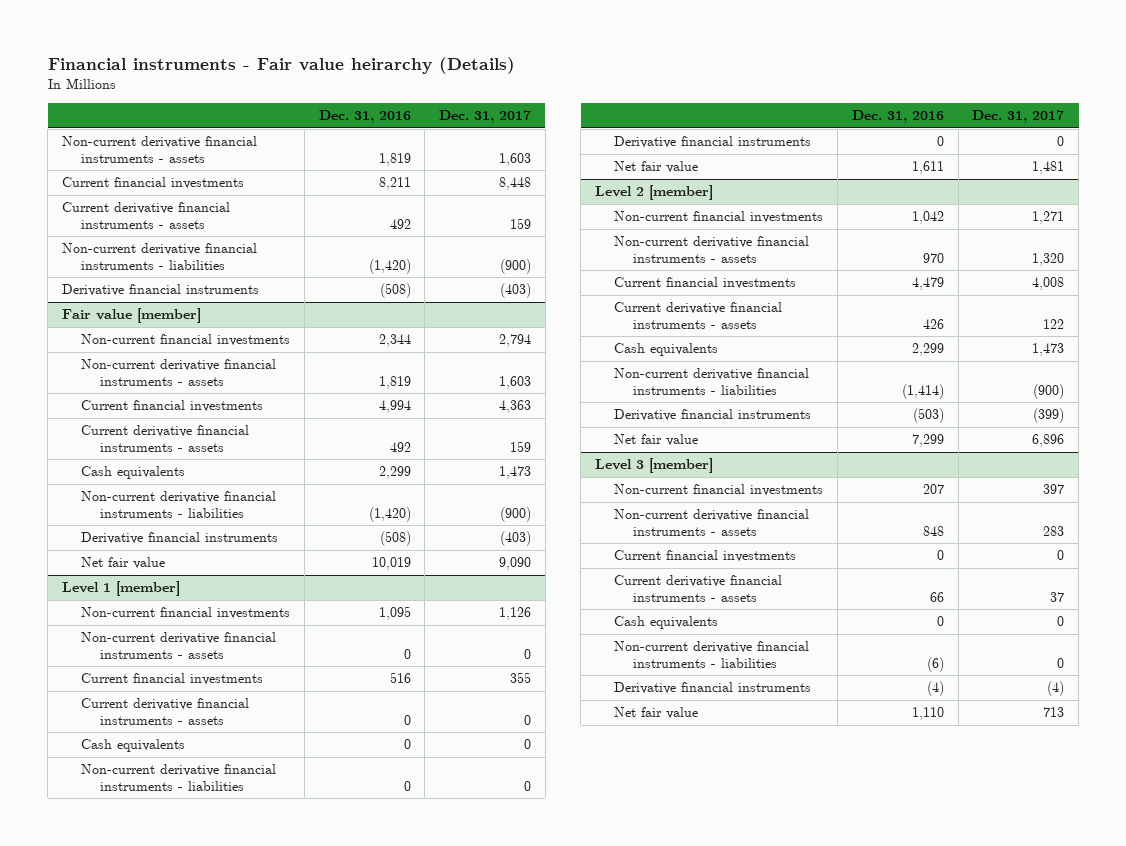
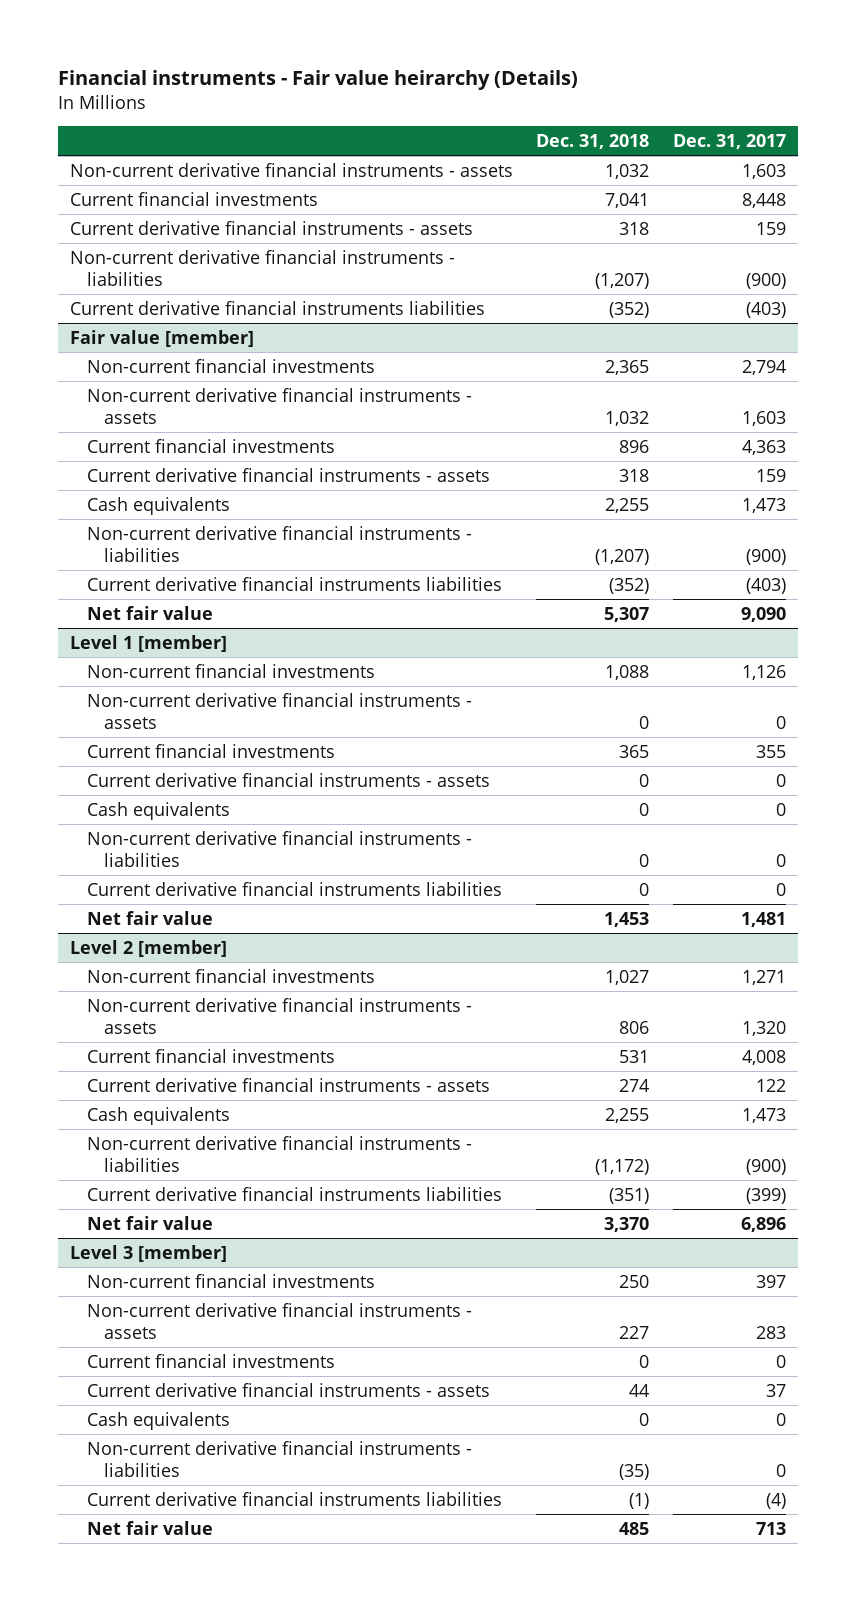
[318,110,411,124] Dec. 31, 2016 -> none
none -> [536,133,650,149] Dec. 31, 2018
[62,284,260,297] Derivative financial instruments -> [69,300,485,315] Current derivative financial instruments liabilities
[81,532,279,545] Derivative financial instruments -> [86,576,502,591] Current derivative financial instruments liabilities
[614,136,812,149] Derivative financial instruments -> [86,881,502,896] Current derivative financial instruments liabilities
[614,409,812,422] Derivative financial instruments -> [86,1186,502,1201] Current derivative financial instruments liabilities
[614,682,812,695] Derivative financial instruments -> [86,1491,502,1506] Current derivative financial instruments liabilities

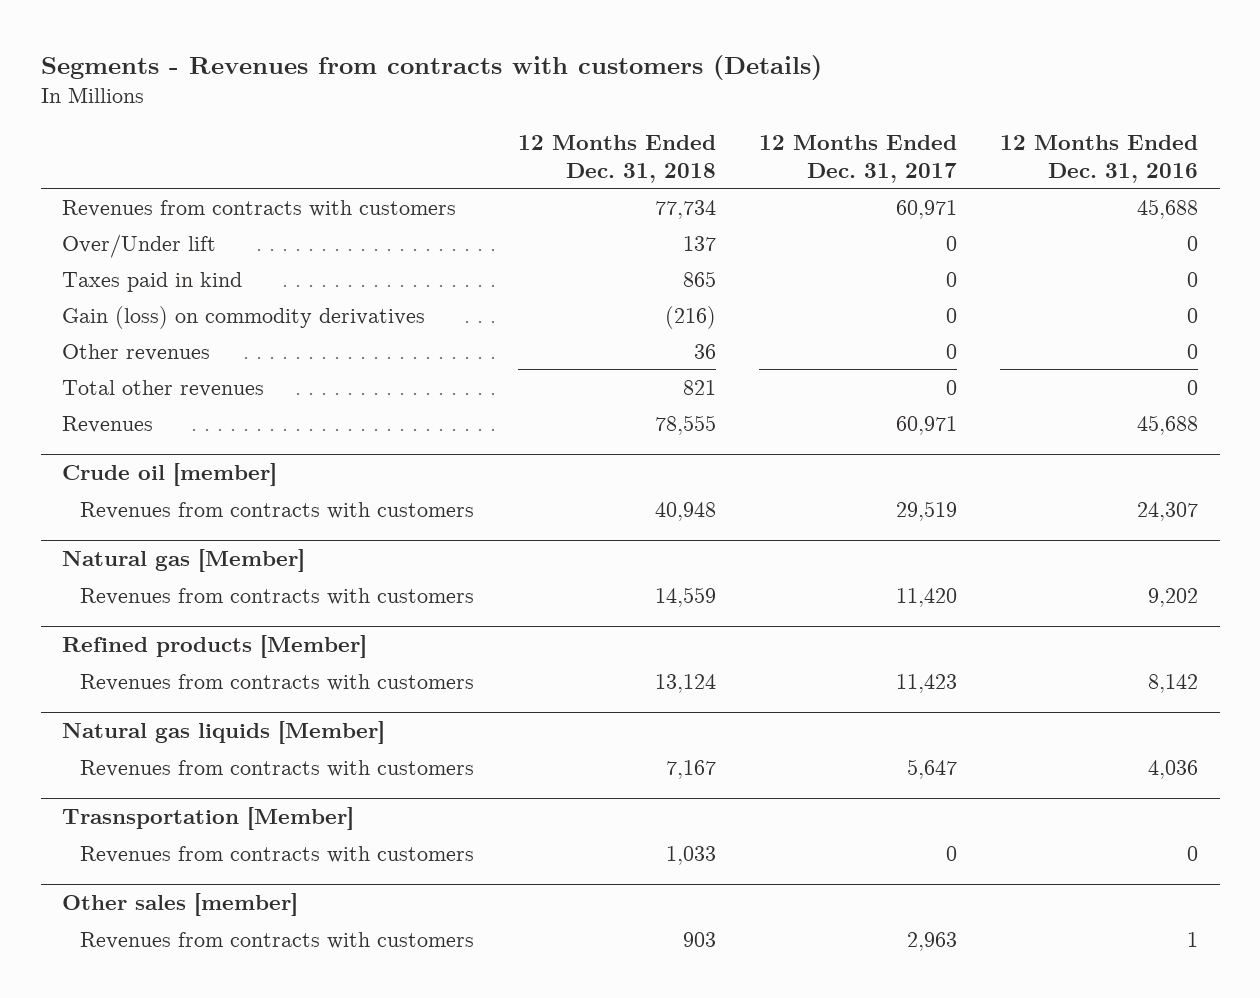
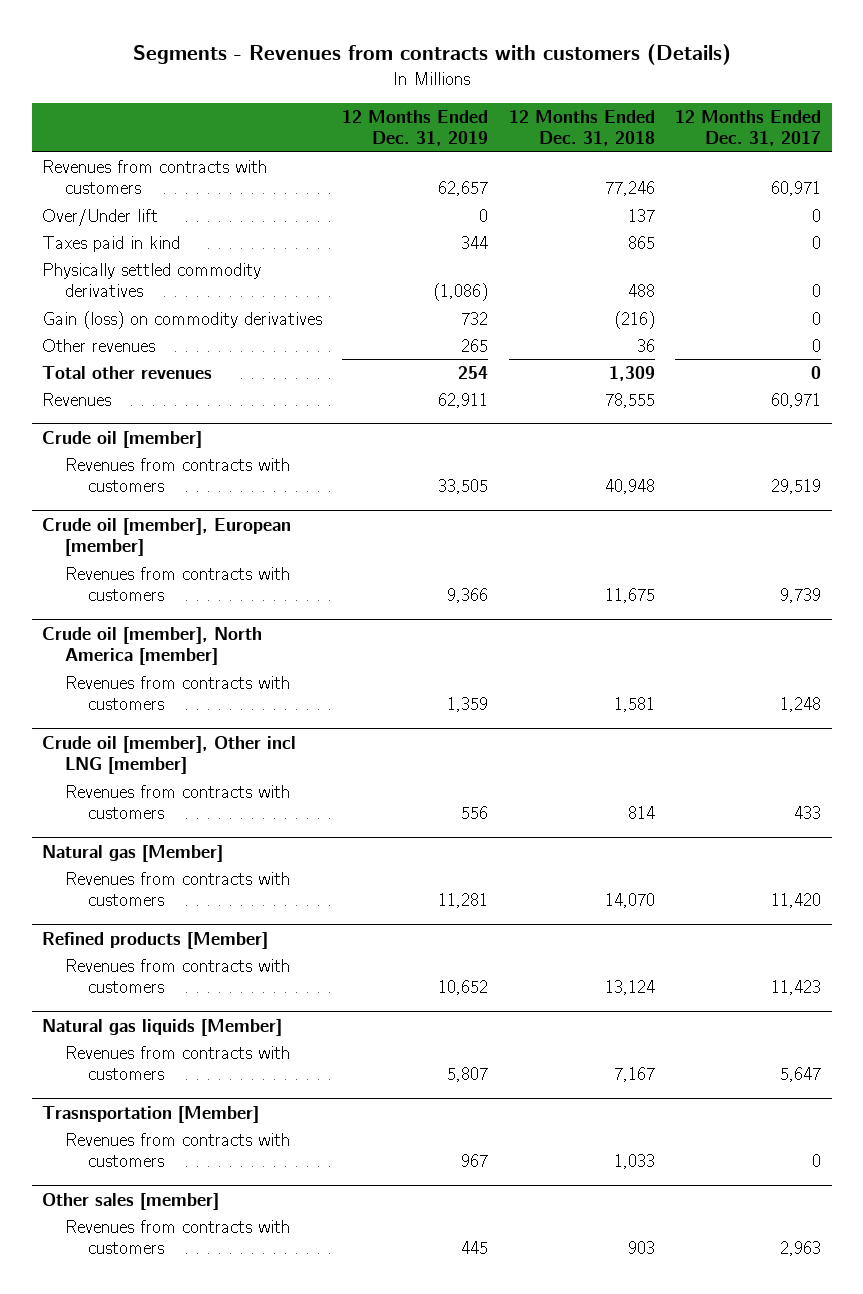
[1000,135,1199,183] 12 Months Ended Dec. 31, 2016 -> none
none -> [342,109,489,147] 12 Months Ended Dec. 31, 2019
[654,199,716,219] 77,734 -> [604,181,655,197] 77,246
none -> [42,262,262,298] Physically settled commodity derivatives
[682,379,716,395] 821 -> [608,365,655,381] 1,309
none -> [42,517,292,557] Crude oil [member], European [member]
none -> [65,566,291,602] Revenues from contracts with customers
none -> [42,626,263,666] Crude oil [member], North America [member]
none -> [65,675,291,711] Revenues from contracts with customers
none -> [42,735,297,775] Crude oil [member], Other incl LNG [member]
none -> [65,784,291,820] Revenues from contracts with customers
[654,586,716,607] 14,559 -> [604,893,655,909] 14,070

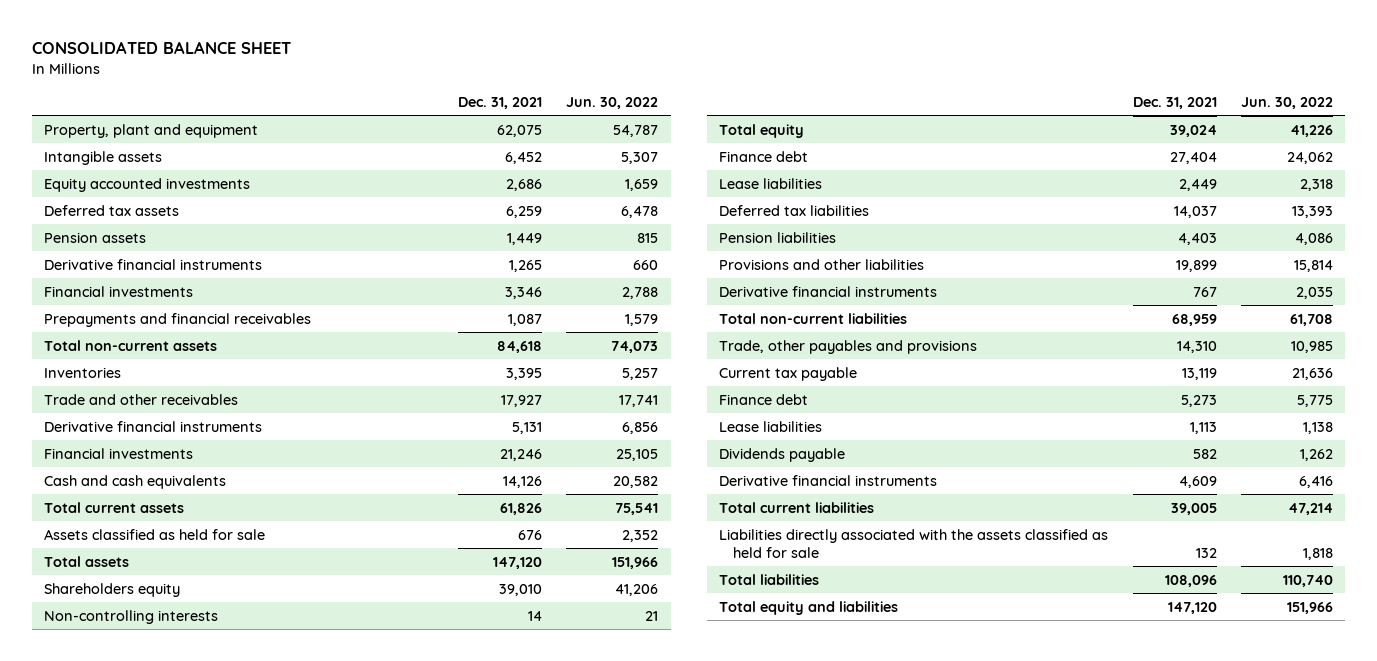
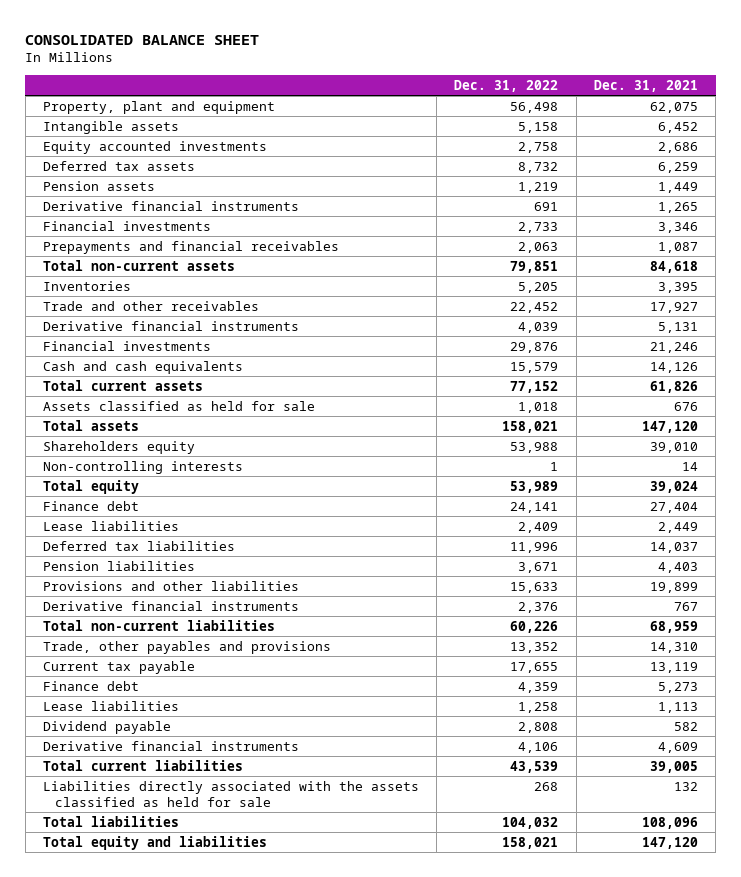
[566,96,659,109] Jun. 30, 2022 -> none
none -> [454,80,559,93] Dec. 31, 2022
[718,447,845,462] Dividends payable -> [42,720,171,734] Dividend payable

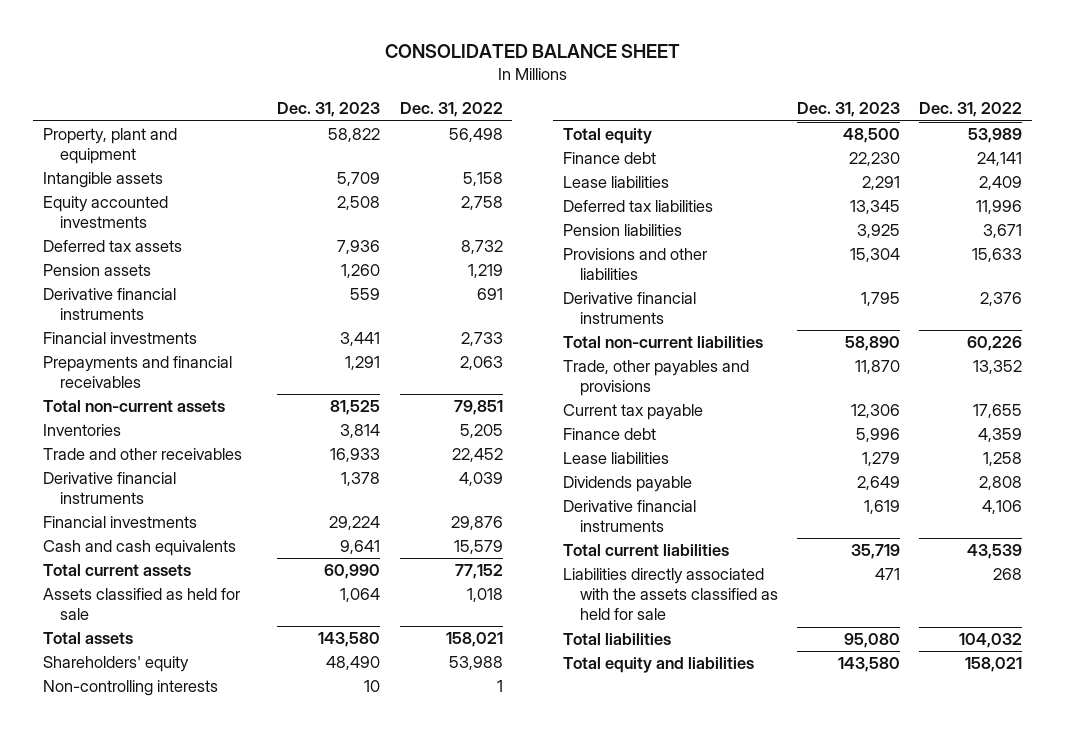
[594,80,699,93] Dec. 31, 2021 -> none
none -> [277,102,381,118] Dec. 31, 2023
[42,440,195,454] Shareholders equity -> [42,656,189,673] Shareholders' equity
[42,720,171,734] Dividend payable -> [562,476,692,493] Dividends payable

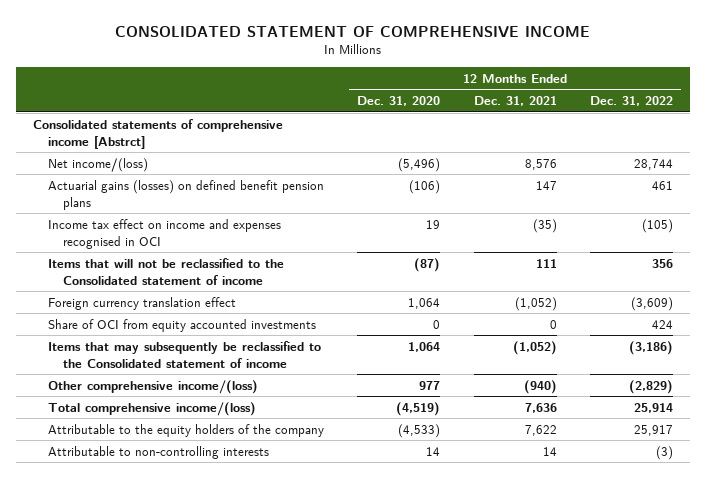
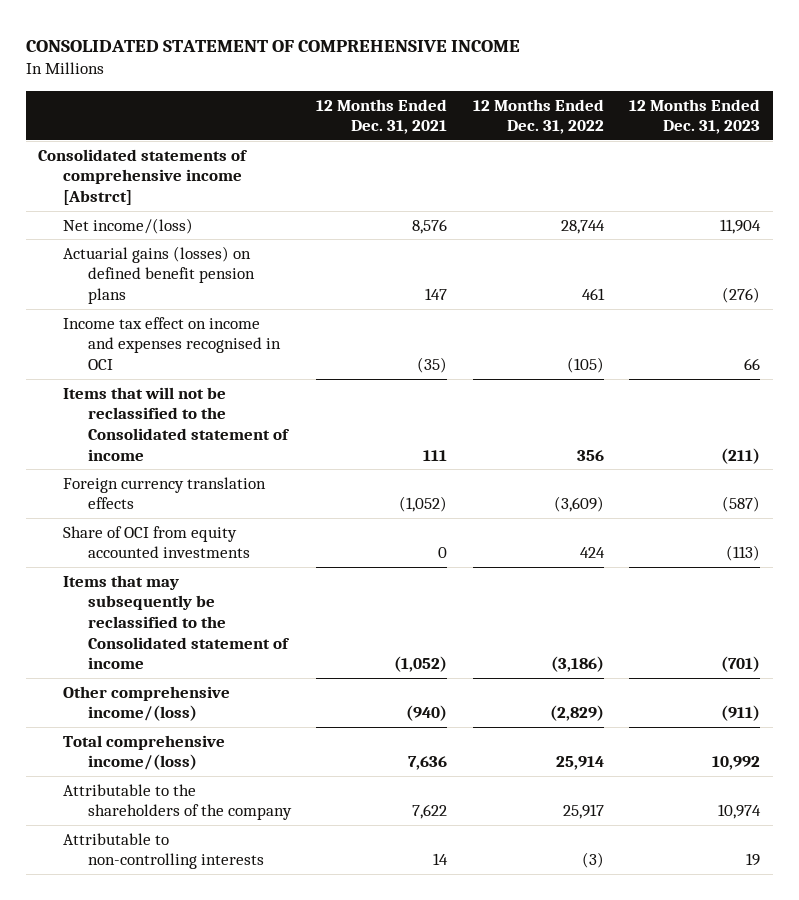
[357,96,441,107] Dec. 31, 2020 -> none
none -> [629,98,761,135] 12 Months Ended Dec. 31, 2023
[47,296,236,310] Foreign currency translation effect -> [63,476,267,510] Foreign currency translation effects
[47,423,324,437] Attributable to the equity holders of the company -> [63,783,292,821] Attributable to the shareholders of the company

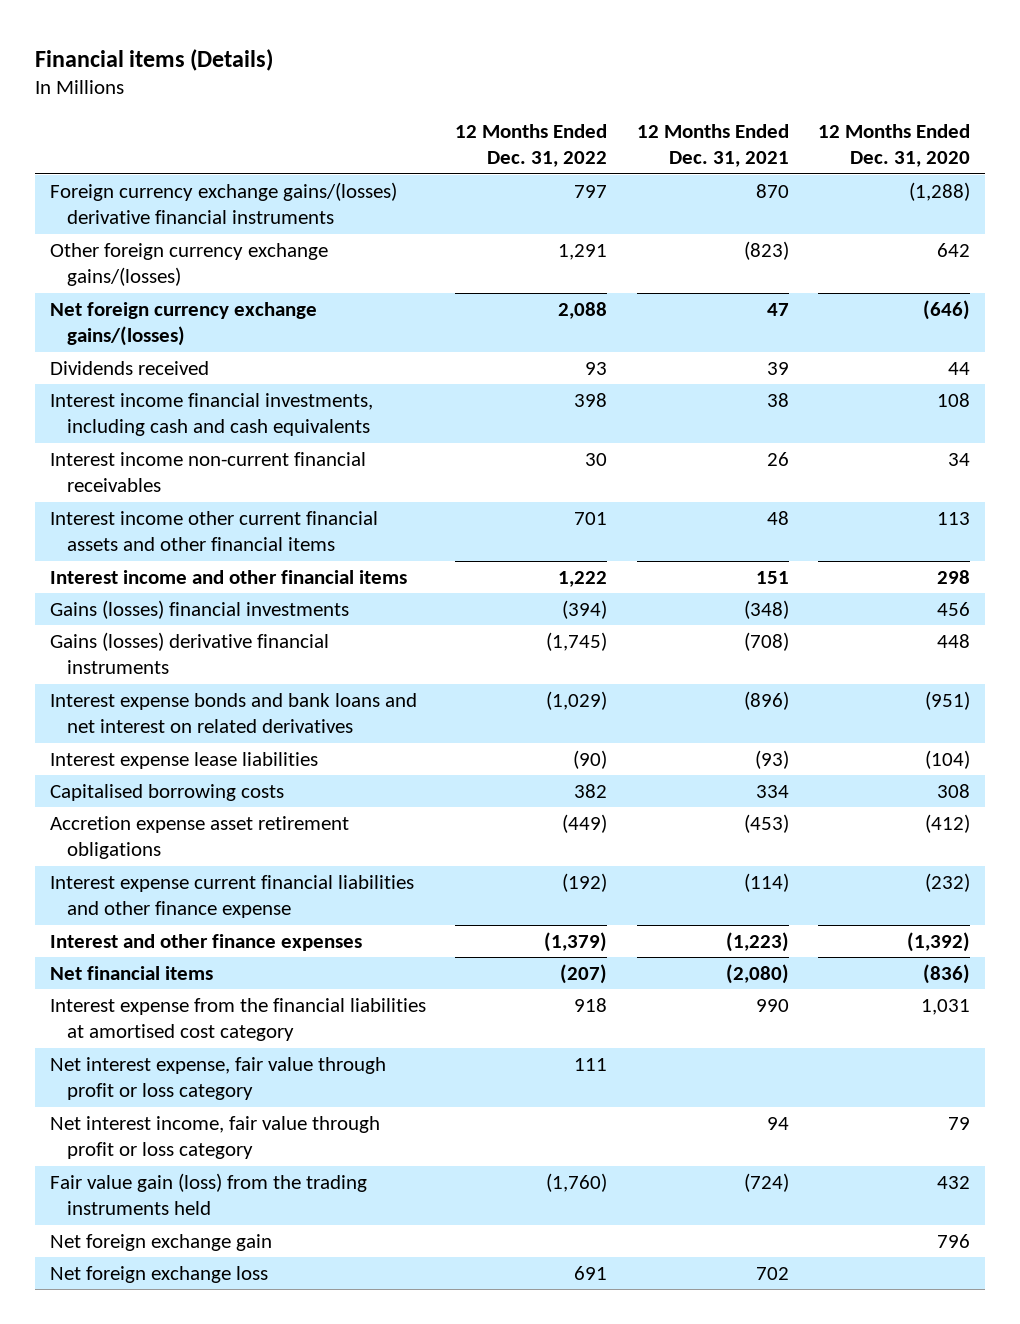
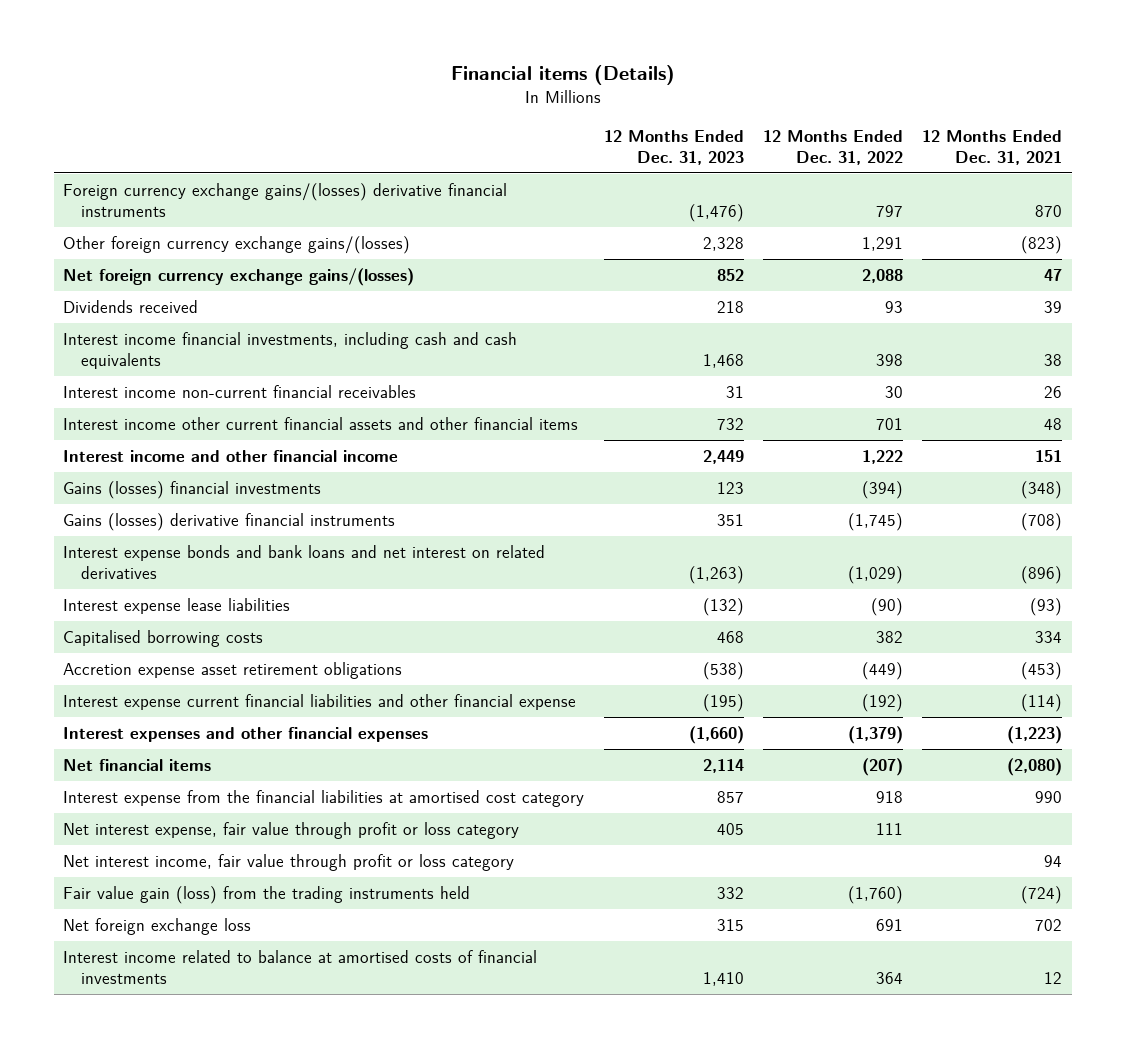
[818,123,971,167] 12 Months Ended Dec. 31, 2020 -> none
none -> [603,129,744,165] 12 Months Ended Dec. 31, 2023
[49,569,407,584] Interest income and other financial items -> [63,449,399,462] Interest income and other financial income
[49,874,414,919] Interest expense current financial liabilities and other finance expense -> [63,693,577,710] Interest expense current financial liabilities and other financial expense
[49,933,362,951] Interest and other finance expenses -> [63,726,429,742] Interest expenses and other financial expenses
[49,1233,272,1251] Net foreign exchange gain -> none
none -> [63,949,538,984] Interest income related to balance at amortised costs of financial investments

